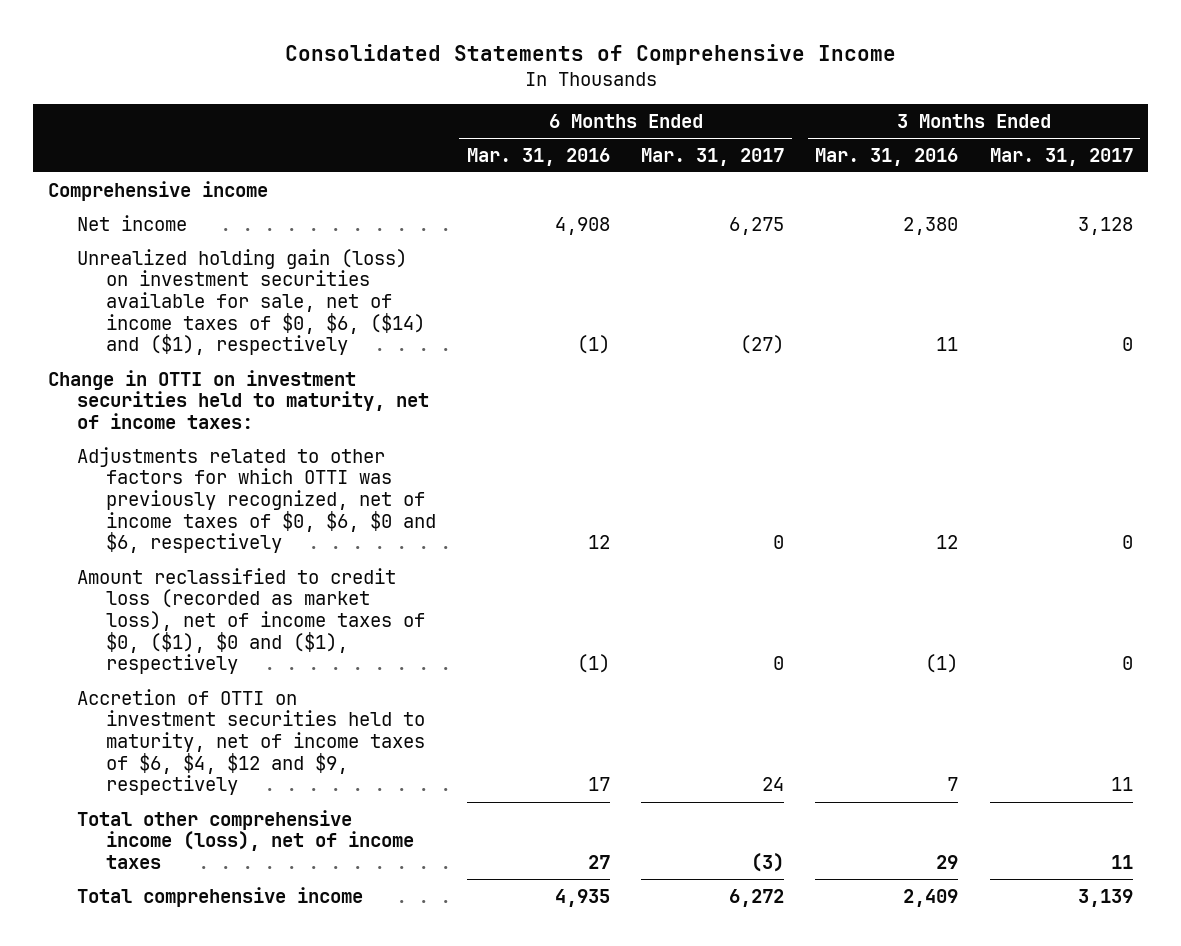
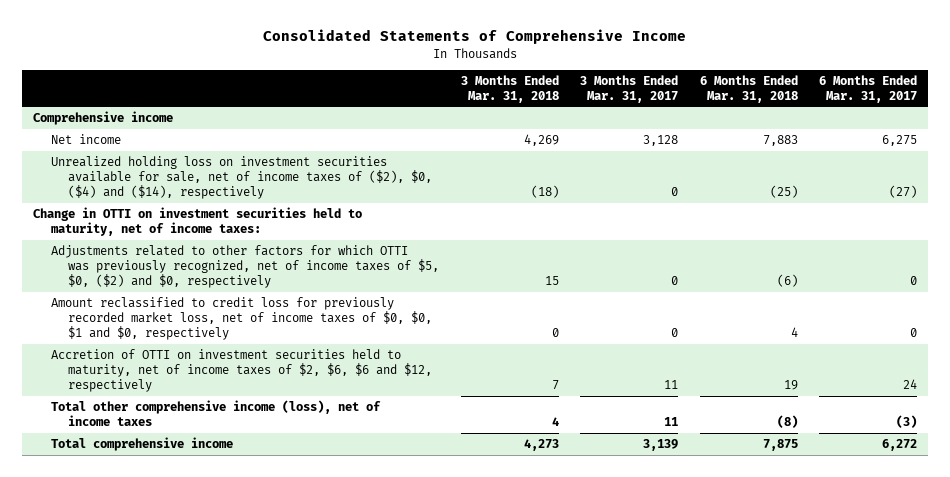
[467,147,611,166] Mar. 31, 2016 -> none
[815,147,959,166] Mar. 31, 2016 -> none
none -> [460,74,559,103] 3 Months Ended Mar. 31, 2018
none -> [699,74,798,103] 6 Months Ended Mar. 31, 2018
[77,248,425,356] Unrealized holding gain (loss) on investment securities available for sale, net of income taxes of $0, $6, ($14) and ($1), respectively -> [50,156,433,200] Unrealized holding loss on investment securities available for sale, net of income taxes of ($2), $0, ($4) and ($14), respectively
[77,446,436,554] Adjustments related to other factors for which OTTI was previously recognized, net of income taxes of $0, $6, $0 and $6, respectively -> [50,245,440,289] Adjustments related to other factors for which OTTI was previously recognized, net of income taxes of $5, $0, ($2) and $0, respectively
[77,567,425,675] Amount reclassified to credit loss (recorded as market loss), net of income taxes of $0, ($1), $0 and ($1), respectively -> [50,297,433,341] Amount reclassified to credit loss for previously recorded market loss, net of income taxes of $0, $0, $1 and $0, respectively
[77,688,425,796] Accretion of OTTI on investment securities held to maturity, net of income taxes of $6, $4, $12 and $9, respectively -> [50,349,433,393] Accretion of OTTI on investment securities held to maturity, net of income taxes of $2, $6, $6 and $12, respectively

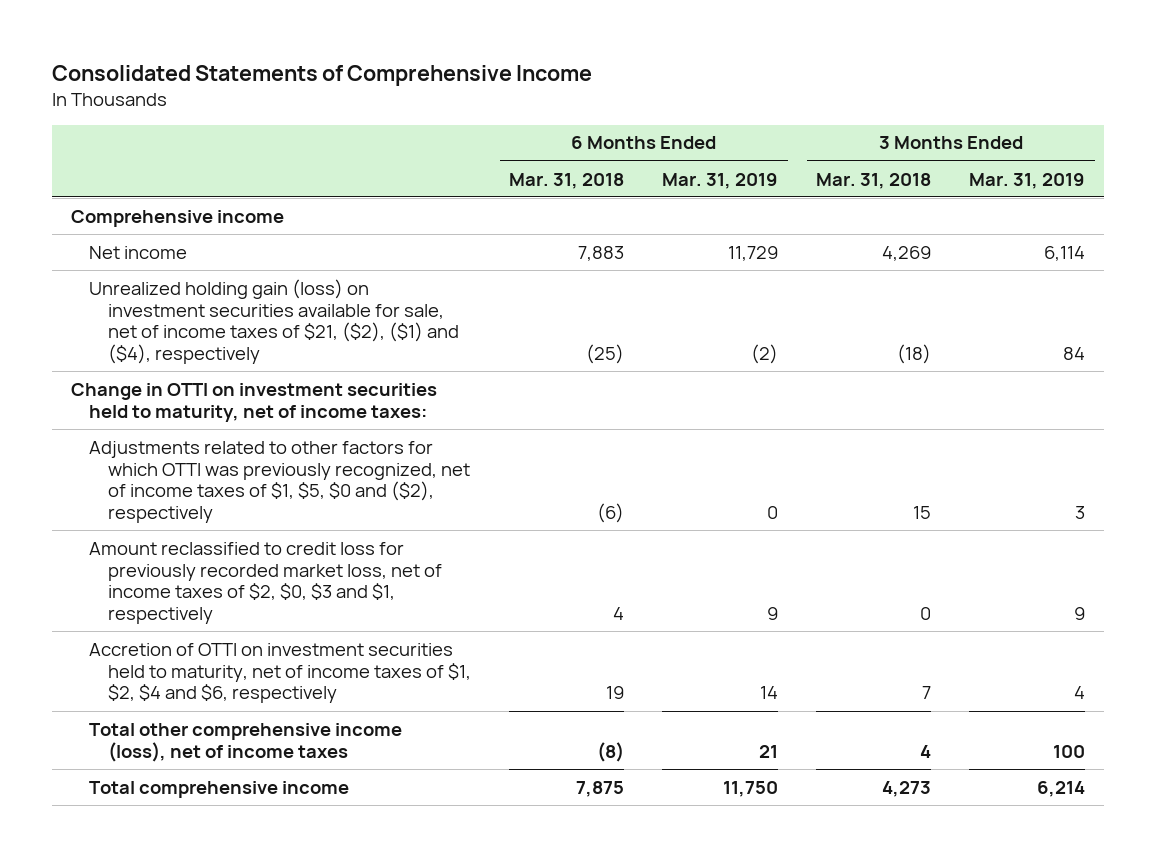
[580,74,679,103] 3 Months Ended Mar. 31, 2017 -> none
[819,74,918,103] 6 Months Ended Mar. 31, 2017 -> none
none -> [662,172,779,189] Mar. 31, 2019
none -> [969,172,1086,189] Mar. 31, 2019
[50,156,433,200] Unrealized holding loss on investment securities available for sale, net of income taxes of ($2), $0, ($4) and ($14), respectively -> [89,278,460,365] Unrealized holding gain (loss) on investment securities available for sale, net of income taxes of $21, ($2), ($1) and ($4), respectively
[50,245,440,289] Adjustments related to other factors for which OTTI was previously recognized, net of income taxes of $5, $0, ($2) and $0, respectively -> [89,440,471,524] Adjustments related to other factors for which OTTI was previously recognized, net of income taxes of $1, $5, $0 and ($2), respectively
[50,297,433,341] Amount reclassified to credit loss for previously recorded market loss, net of income taxes of $0, $0, $1 and $0, respectively -> [89,541,443,625] Amount reclassified to credit loss for previously recorded market loss, net of income taxes of $2, $0, $3 and $1, respectively
[50,349,433,393] Accretion of OTTI on investment securities held to maturity, net of income taxes of $2, $6, $6 and $12, respectively -> [89,642,472,704] Accretion of OTTI on investment securities held to maturity, net of income taxes of $1, $2, $4 and $6, respectively

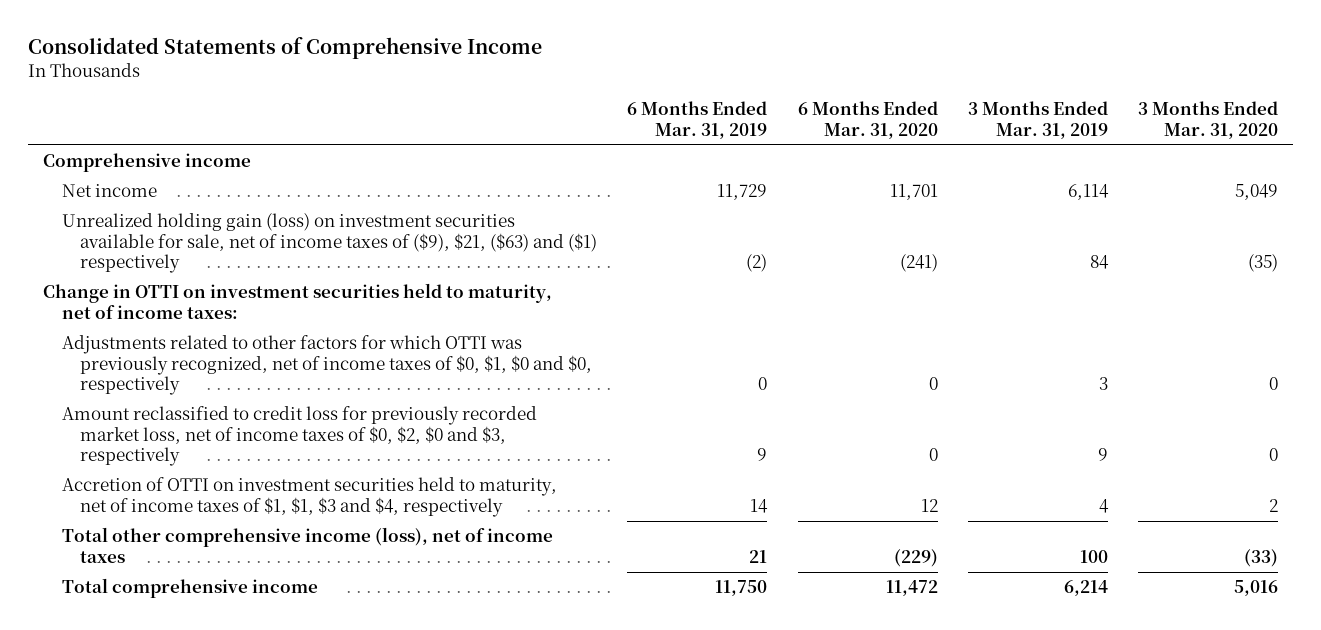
[509,172,625,189] Mar. 31, 2018 -> none
[816,172,932,189] Mar. 31, 2018 -> none
none -> [797,101,938,139] 6 Months Ended Mar. 31, 2020
none -> [1138,101,1279,139] 3 Months Ended Mar. 31, 2020
[89,278,460,365] Unrealized holding gain (loss) on investment securities available for sale, net of income taxes of $21, ($2), ($1) and ($4), respectively -> [61,213,598,274] Unrealized holding gain (loss) on investment securities available for sale, net of income taxes of ($9), $21, ($63) and ($1) respectively
[89,440,471,524] Adjustments related to other factors for which OTTI was previously recognized, net of income taxes of $1, $5, $0 and ($2), respectively -> [61,335,593,396] Adjustments related to other factors for which OTTI was previously recognized, net of income taxes of $0, $1, $0 and $0, respectively
[89,541,443,625] Amount reclassified to credit loss for previously recorded market loss, net of income taxes of $2, $0, $3 and $1, respectively -> [61,406,537,467] Amount reclassified to credit loss for previously recorded market loss, net of income taxes of $0, $2, $0 and $3, respectively
[89,642,472,704] Accretion of OTTI on investment securities held to maturity, net of income taxes of $1, $2, $4 and $6, respectively -> [61,477,557,517] Accretion of OTTI on investment securities held to maturity, net of income taxes of $1, $1, $3 and $4, respectively

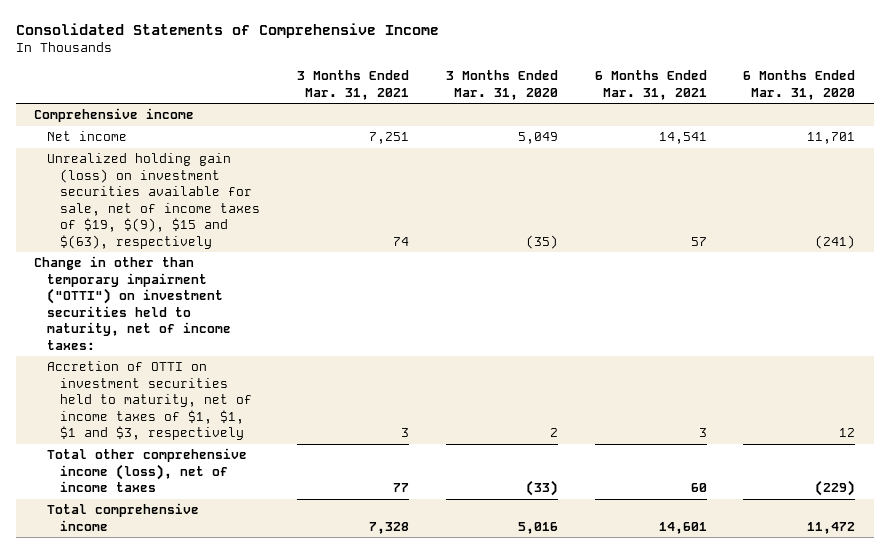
[627,101,768,139] 6 Months Ended Mar. 31, 2019 -> none
[967,101,1108,139] 3 Months Ended Mar. 31, 2019 -> none
none -> [297,70,410,100] 3 Months Ended Mar. 31, 2021
none -> [594,70,707,100] 6 Months Ended Mar. 31, 2021
[61,335,593,396] Adjustments related to other factors for which OTTI was previously recognized, net of income taxes of $0, $1, $0 and $0, respectively -> none
[61,406,537,467] Amount reclassified to credit loss for previously recorded market loss, net of income taxes of $0, $2, $0 and $3, respectively -> none
[61,213,598,274] Unrealized holding gain (loss) on investment securities available for sale, net of income taxes of ($9), $21, ($63) and ($1) respectively -> [47,153,261,249] Unrealized holding gain (loss) on investment securities available for sale, net of income taxes of $19, $(9), $15 and $(63), respectively
[43,283,553,319] Change in OTTI on investment securities held to maturity, net of income taxes: -> [33,256,232,350] Change in other than temporary impairment ("OTTI") on investment securities held to maturity, net of income taxes:
[61,477,557,517] Accretion of OTTI on investment securities held to maturity, net of income taxes of $1, $1, $3 and $4, respectively -> [47,361,253,441] Accretion of OTTI on investment securities held to maturity, net of income taxes of $1, $1, $1 and $3, respectively

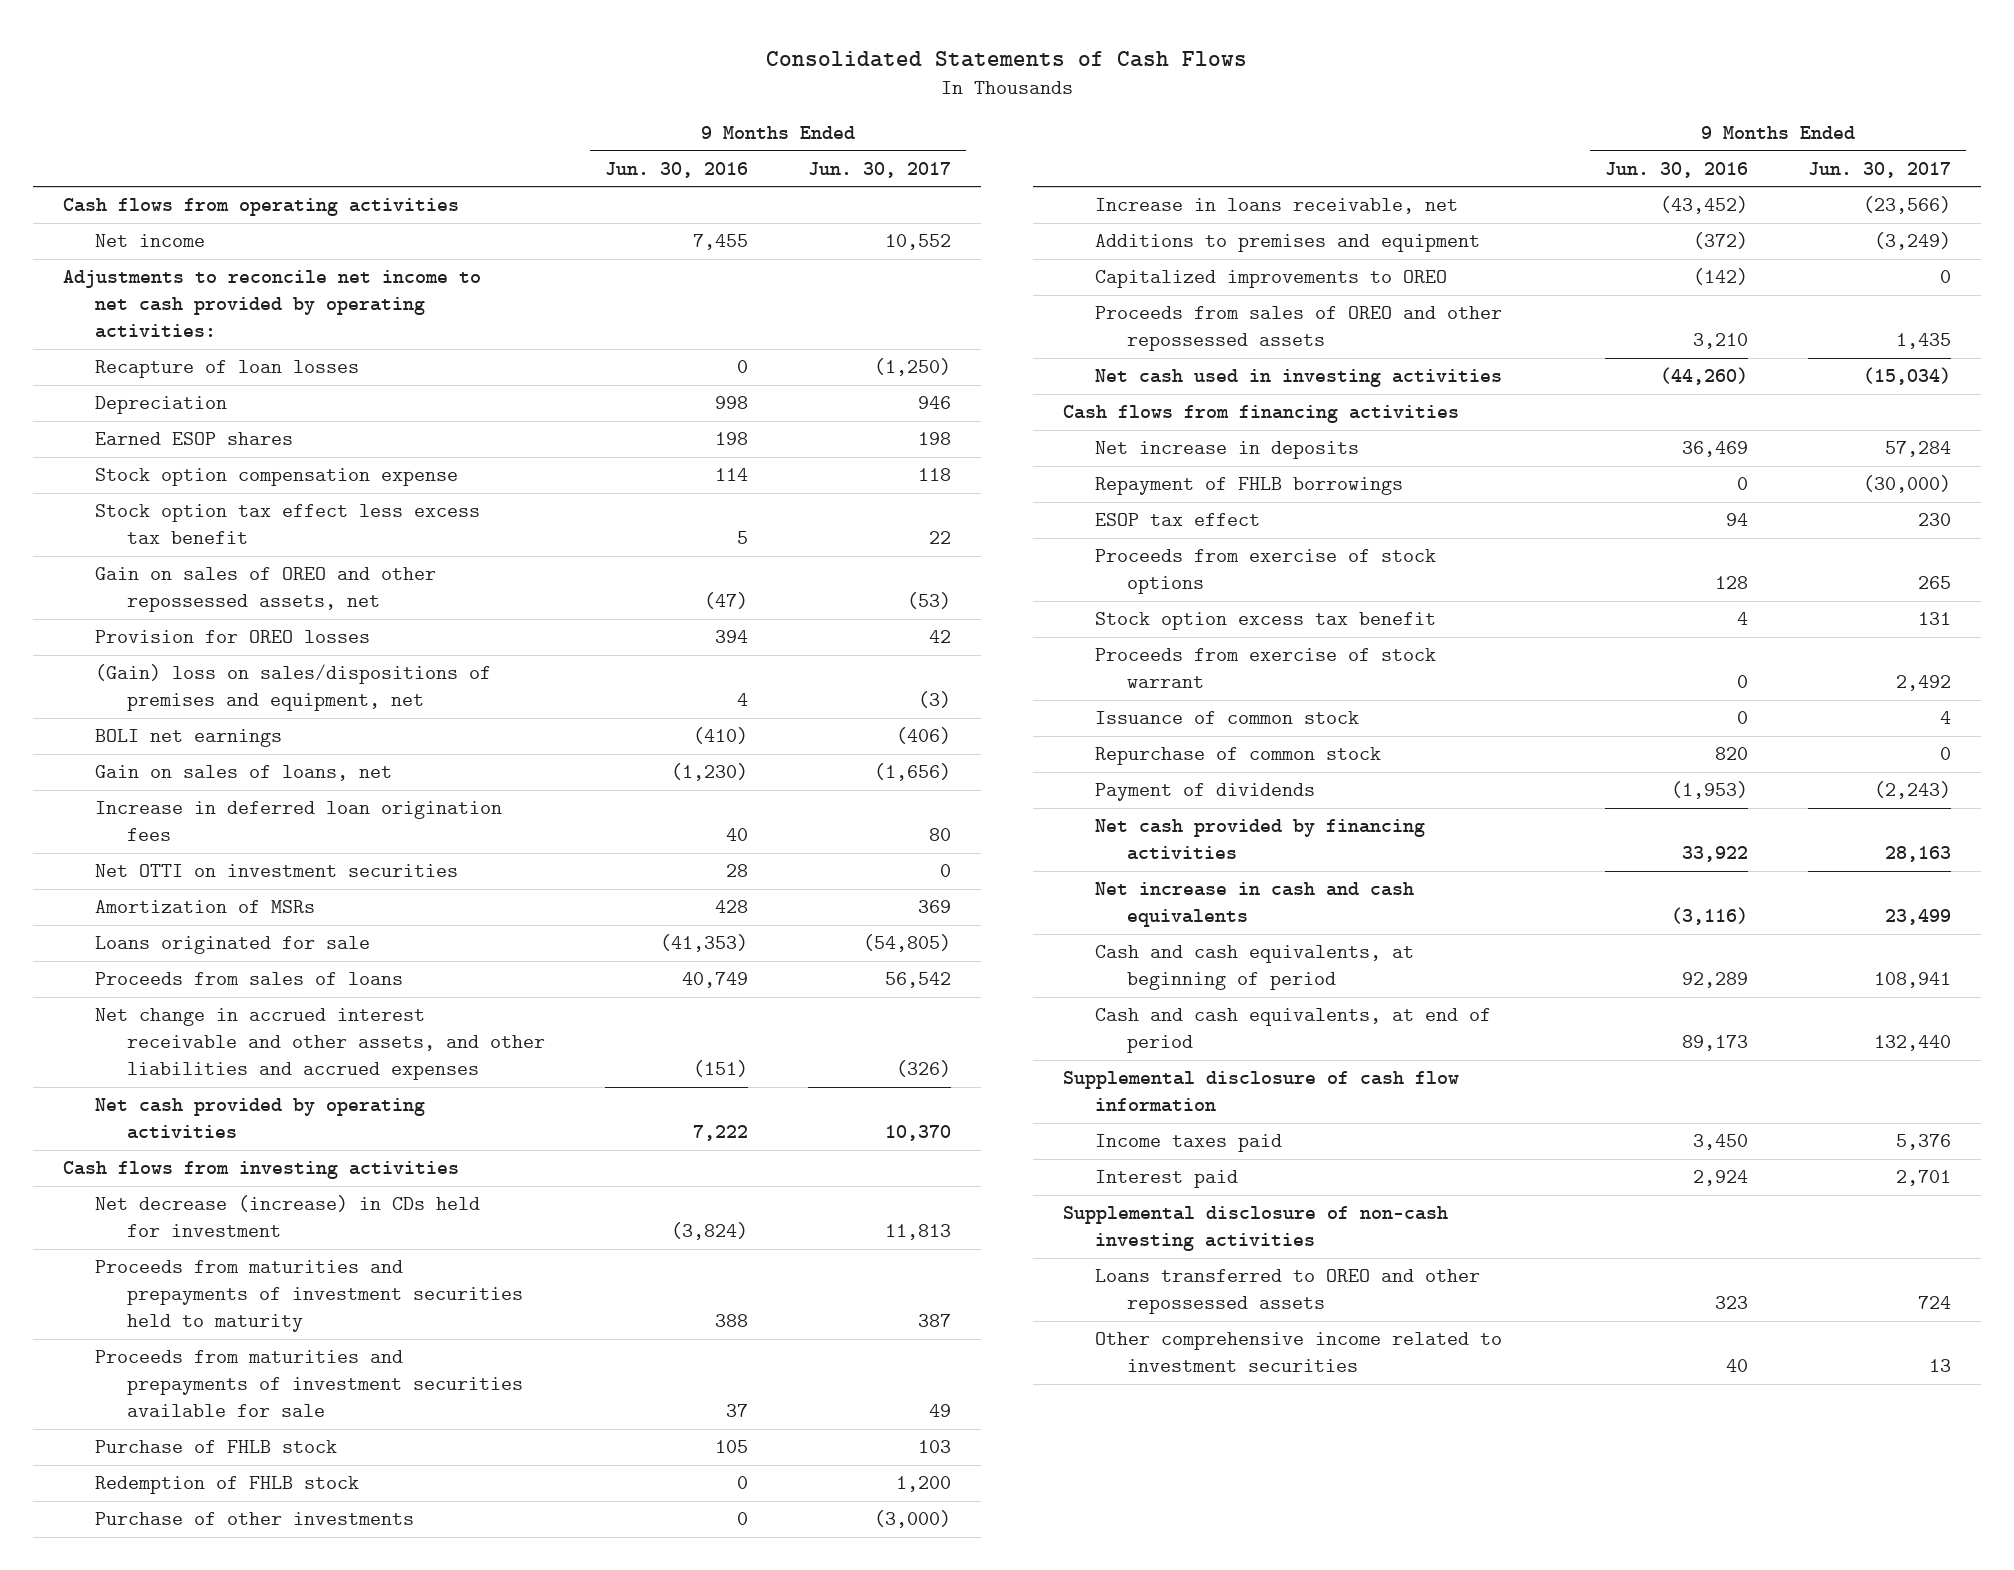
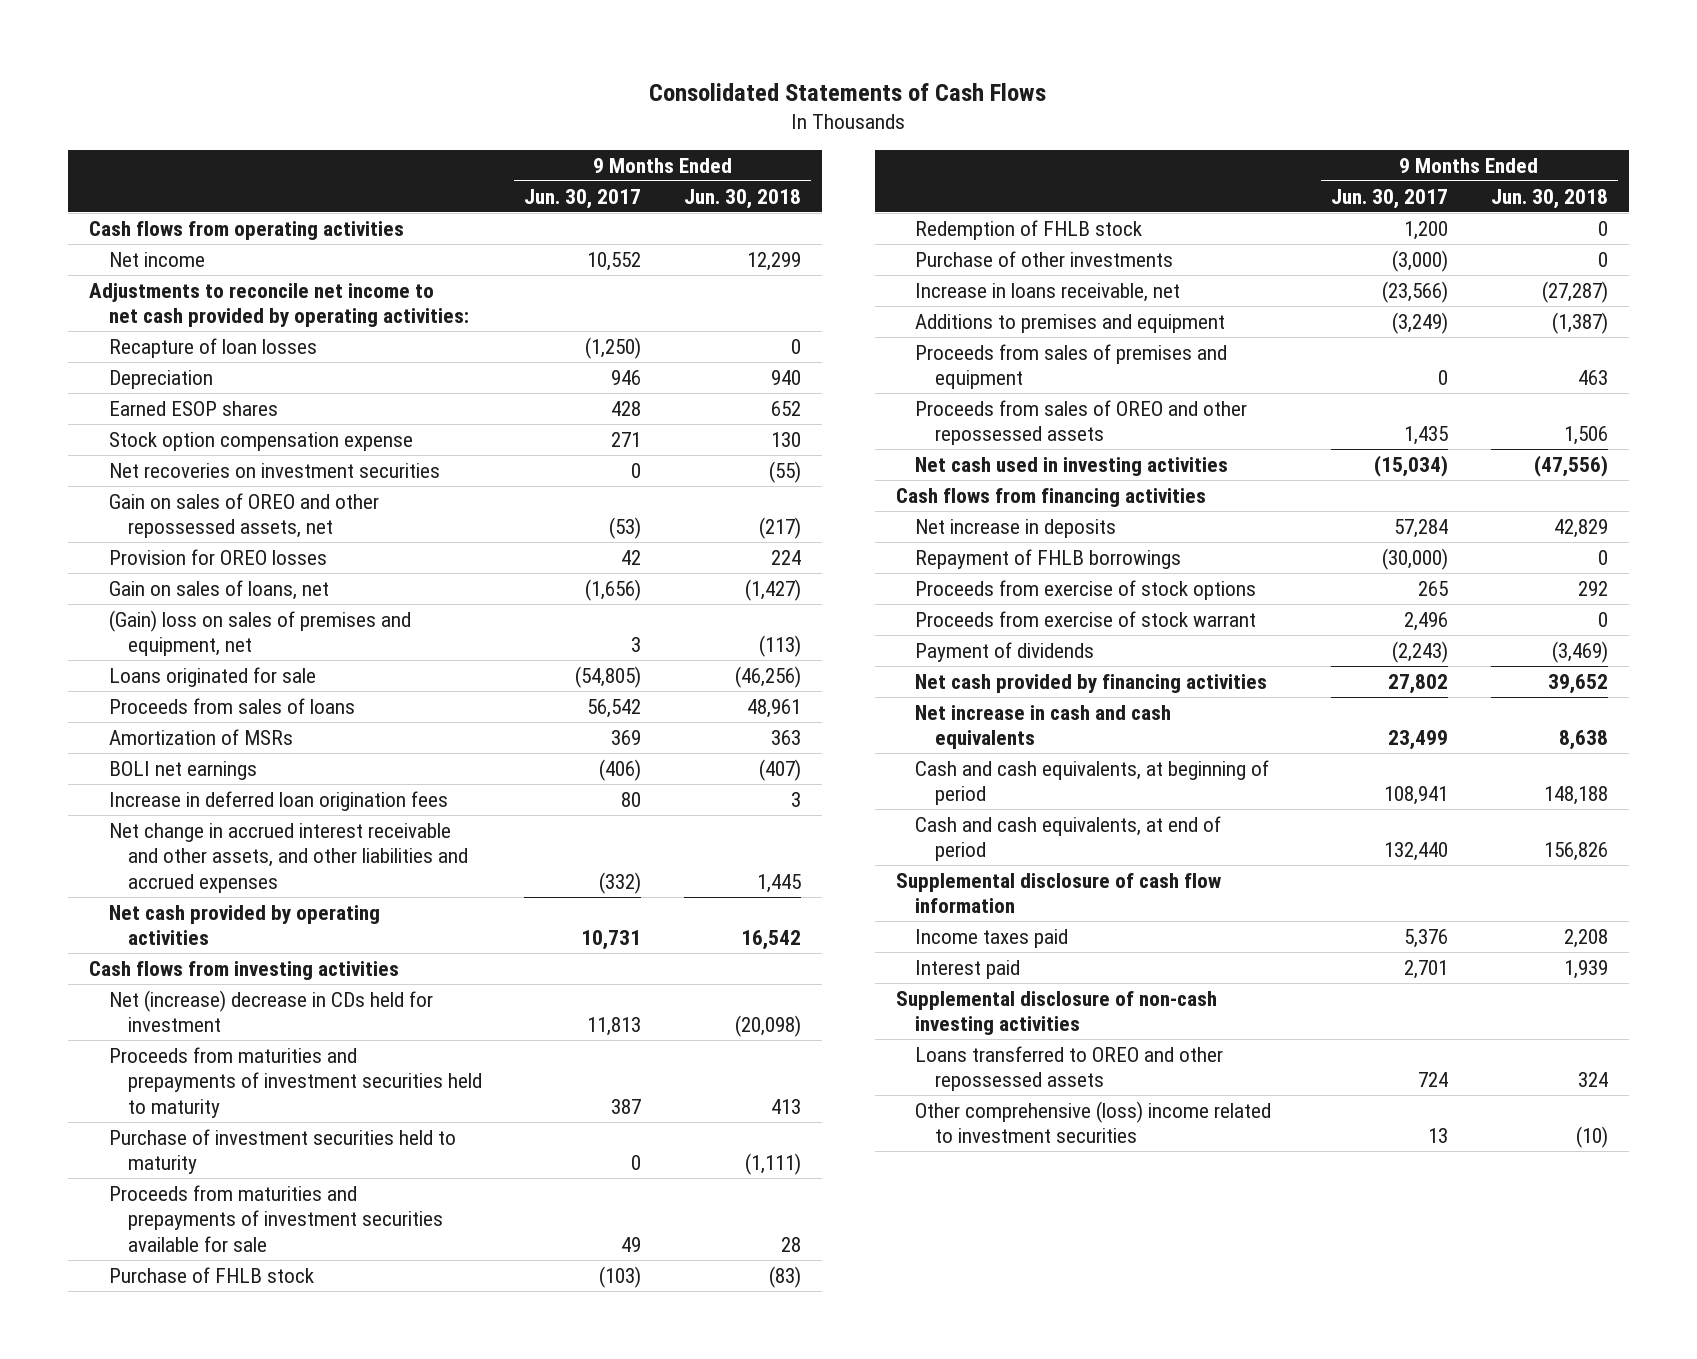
[604,161,748,178] Jun. 30, 2016 -> none
none -> [683,188,801,209] Jun. 30, 2018
[95,504,481,545] Stock option tax effect less excess tax benefit -> none
[917,432,951,446] 198 -> [611,400,642,416] 428
[917,468,951,482] 118 -> [611,431,642,447] 271
none -> [108,462,440,478] Net recoveries on investment securities
[95,664,492,712] (Gain) loss on sales/dispositions of premises and equipment, net -> none
[95,864,459,878] Net OTTI on investment securities -> none
none -> [108,609,411,657] (Gain) loss on sales of premises and equipment, net
[95,900,316,914] Amortization of MSRs -> [108,728,293,745] Amortization of MSRs
[95,729,283,748] BOLI net earnings -> [108,760,257,780] BOLI net earnings
[95,801,503,842] Increase in deferred loan origination fees -> [108,790,448,811] Increase in deferred loan origination fees
[895,1060,951,1078] (326) -> [599,872,642,895] (332)
[884,1125,951,1142] 10,370 -> [581,930,642,951] 10,731
[95,1195,481,1238] Net decrease (increase) in CDs held for investment -> [108,989,433,1033] Net (increase) decrease in CDs held for investment
none -> [108,1128,456,1175] Purchase of investment securities held to maturity
[917,1440,951,1454] 103 -> [599,1265,642,1288] (103)
[1095,270,1448,289] Capitalized improvements to OREO -> none
none -> [915,343,1228,390] Proceeds from sales of premises and equipment
[1095,513,1261,527] ESOP tax effect -> none
[1095,612,1437,631] Stock option excess tax benefit -> none
[1095,711,1360,725] Issuance of common stock -> none
[1095,747,1382,766] Repurchase of common stock -> none
[1896,675,1952,692] 2,492 -> [1404,611,1449,631] 2,496
[1885,846,1952,863] 28,163 -> [1388,673,1449,694] 27,802
[1095,1332,1503,1373] Other comprehensive income related to investment securities -> [915,1100,1272,1144] Other comprehensive (loss) income related to investment securities

